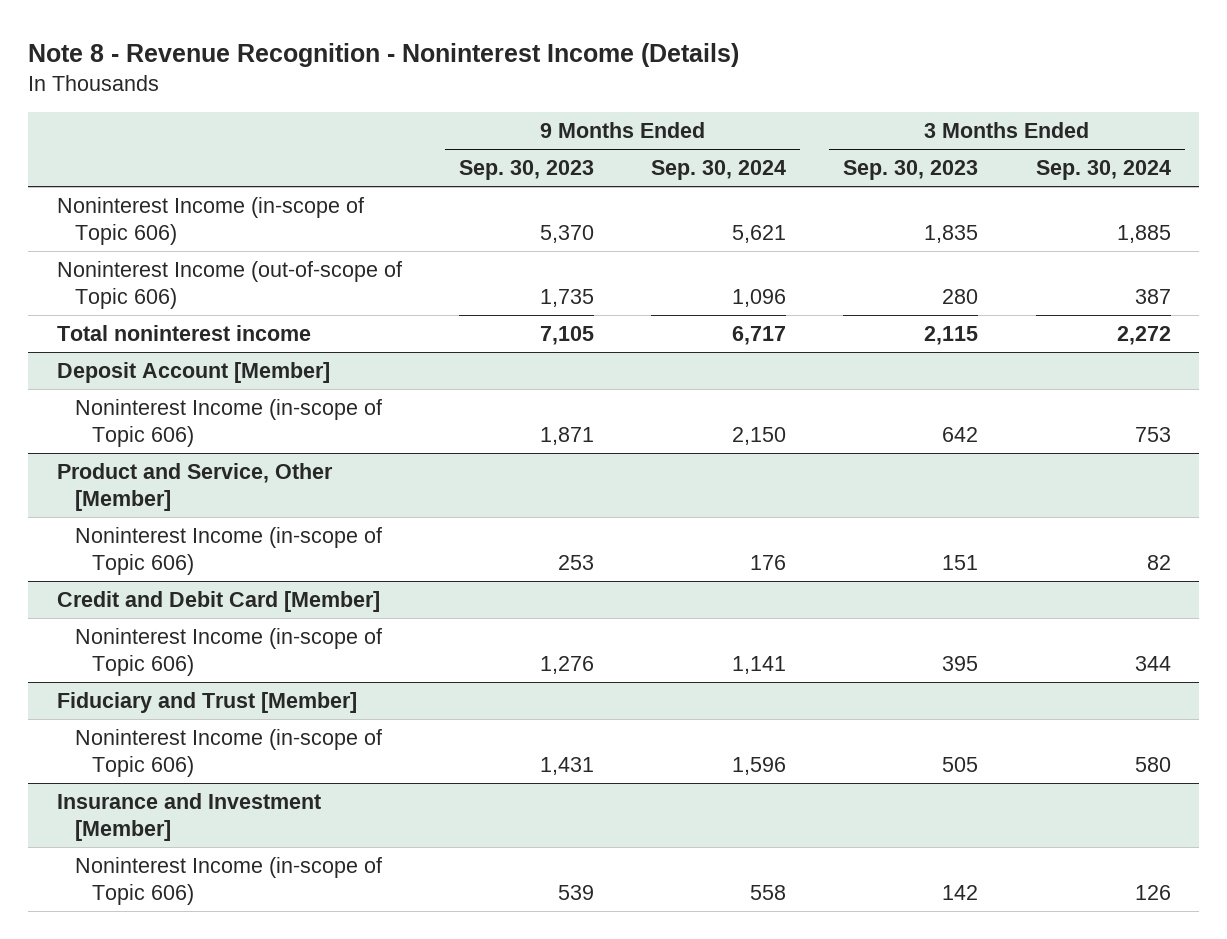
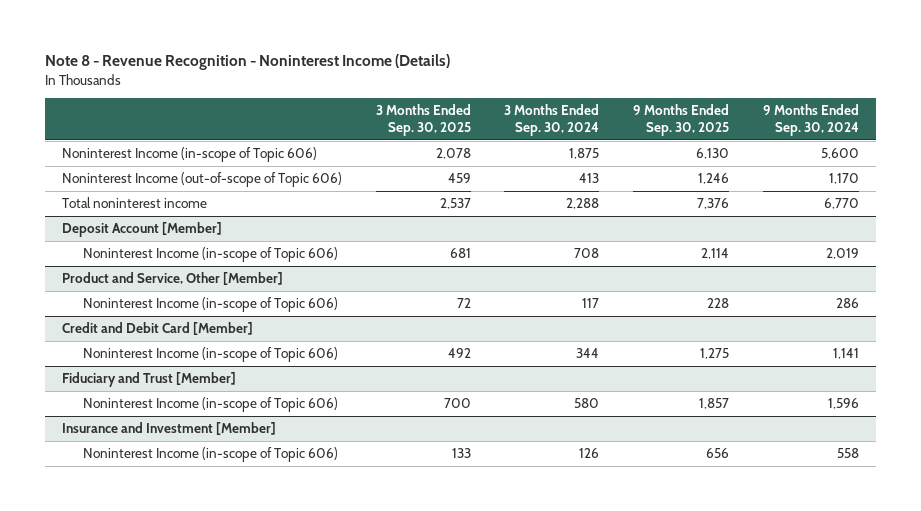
[458,160,594,181] Sep. 30, 2023 -> none
[843,160,979,181] Sep. 30, 2023 -> none
none -> [375,104,471,137] 3 Months Ended Sep. 30, 2025
none -> [633,104,730,137] 9 Months Ended Sep. 30, 2025
[732,225,787,244] 5,621 -> [820,148,859,160] 5,600
[1116,225,1171,244] 1,885 -> [569,148,600,160] 1,875
[732,289,787,308] 1,096 -> [828,173,859,185] 1,170
[1134,289,1171,305] 387 -> [579,173,600,184] 413
[732,325,787,345] 6,717 -> [823,198,859,210] 6,770
[1116,325,1171,345] 2,272 -> [566,198,600,210] 2,288
[732,427,787,446] 2,150 -> [825,248,859,260] 2,019
[1134,427,1171,443] 753 -> [574,248,600,259] 708
[750,555,787,571] 176 -> [835,298,859,309] 286
[1146,555,1171,571] 82 -> [582,298,600,309] 117

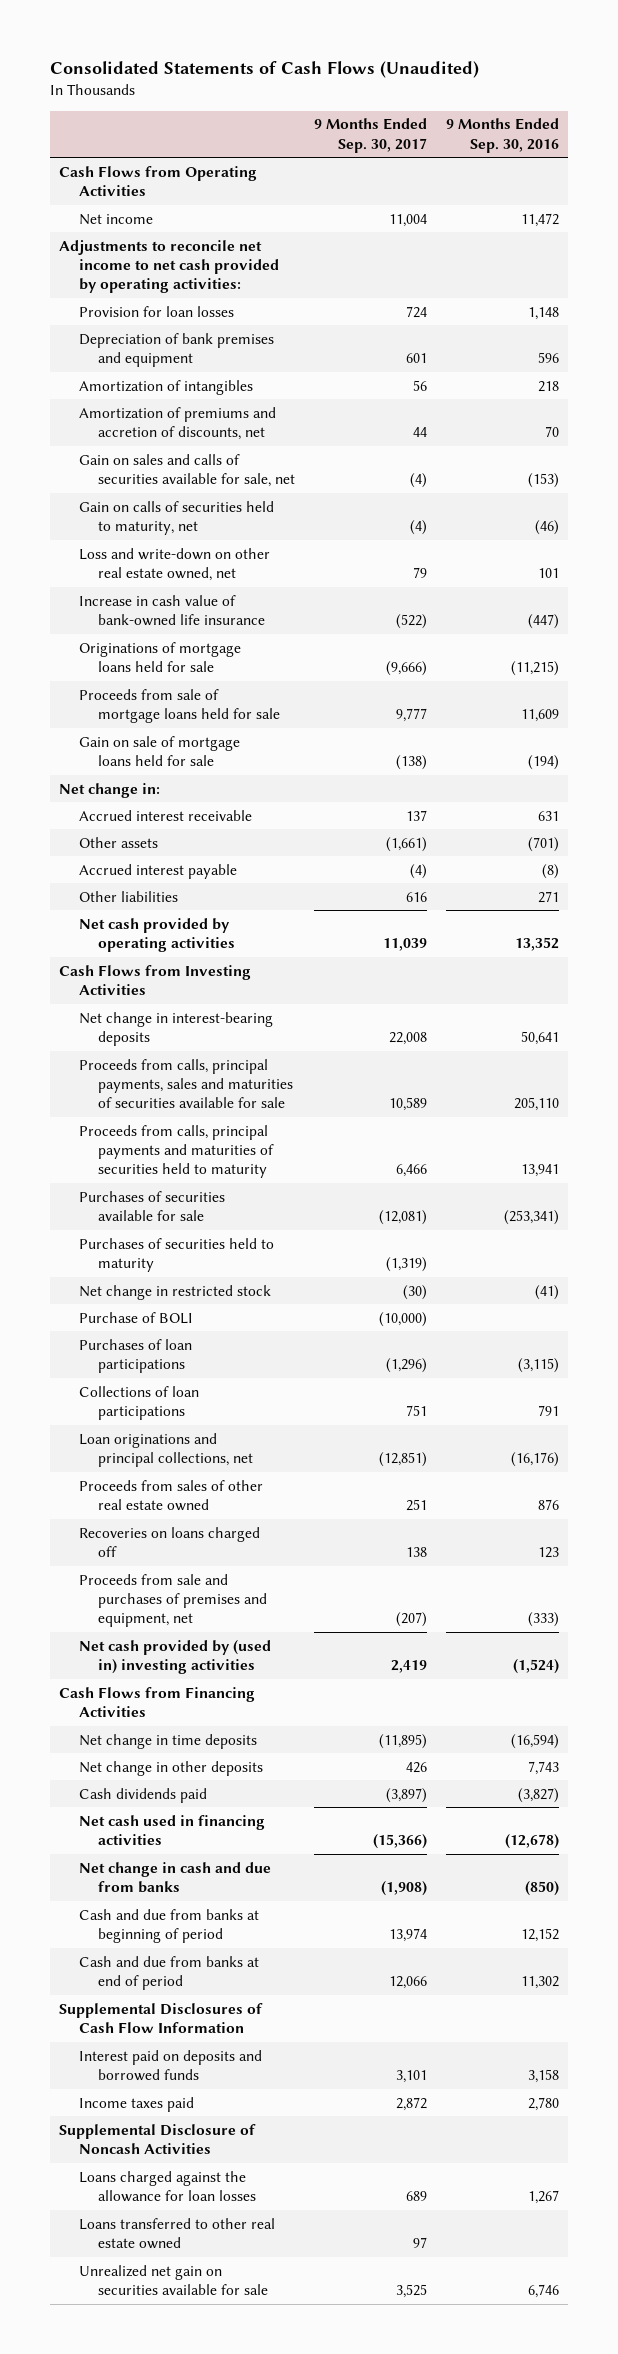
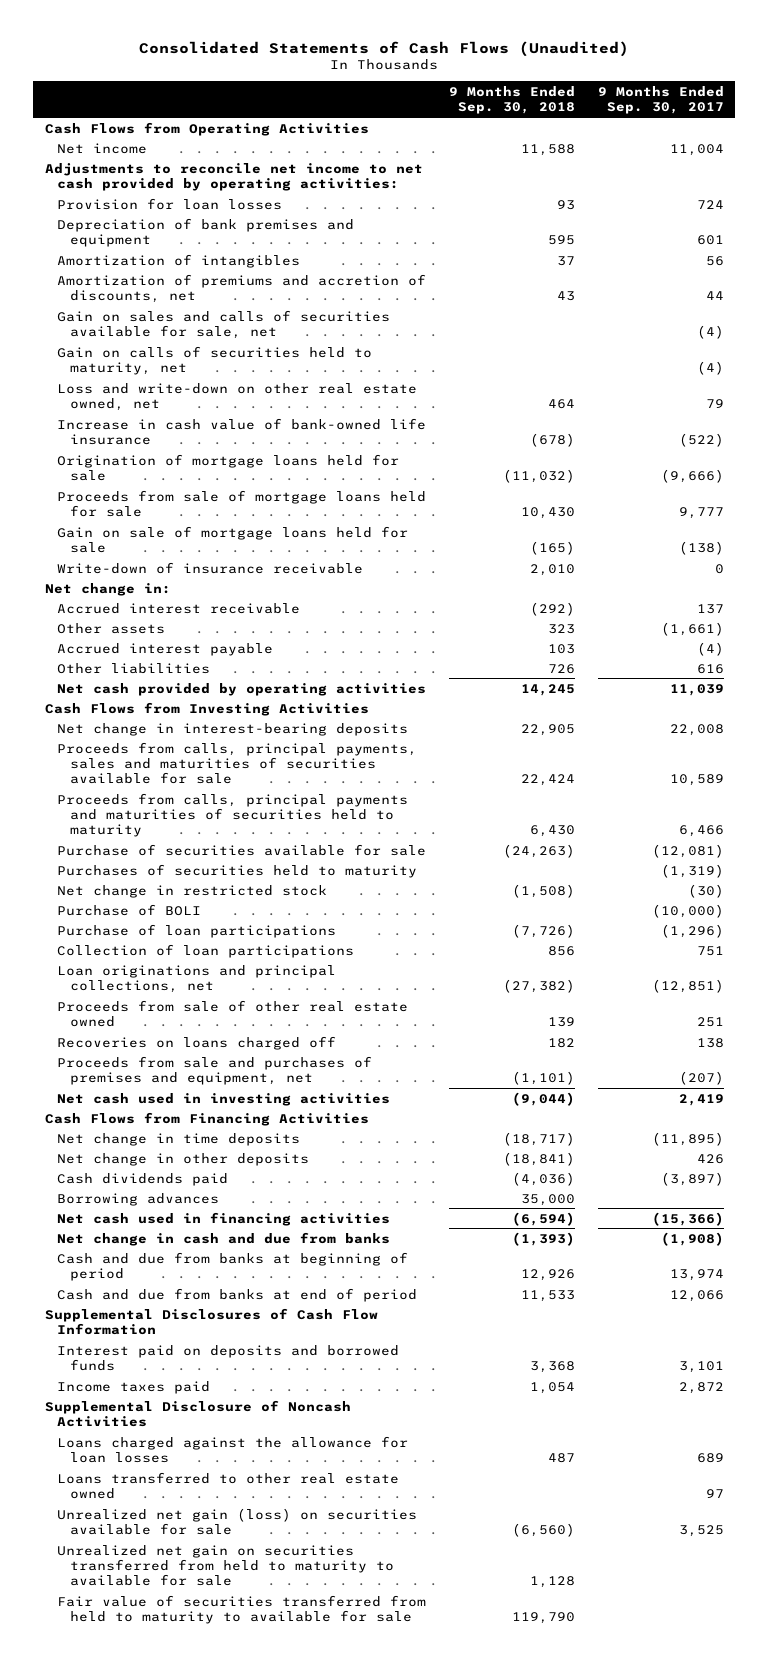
[445,118,559,153] 9 Months Ended Sep. 30, 2016 -> none
none -> [449,85,576,115] 9 Months Ended Sep. 30, 2018
[78,641,241,673] Originations of mortgage loans held for sale -> [57,453,400,481] Origination of mortgage loans held for sale
none -> [57,561,364,574] Write-down of insurance receivable
[78,1190,225,1222] Purchases of securities available for sale -> [57,843,427,856] Purchase of securities available for sale
[78,1338,192,1374] Purchases of loan participations -> [57,923,337,938] Purchase of loan participations
[78,1385,199,1421] Collections of loan participations -> [57,943,355,958] Collection of loan participations
[78,1479,263,1512] Proceeds from sales of other real estate owned -> [57,999,409,1027] Proceeds from sale of other real estate owned
[78,1639,271,1675] Net cash provided by (used in) investing activities -> [57,1092,391,1106] Net cash used in investing activities
none -> [57,1192,220,1206] Borrowing advances
[78,2264,268,2296] Unrealized net gain on securities available for sale -> [57,1507,418,1535] Unrealized net gain (loss) on securities available for sale
none -> [57,1544,395,1587] Unrealized net gain on securities transferred from held to maturity to available for sale
none -> [57,1594,427,1624] Fair value of securities transferred from held to maturity to available for sale

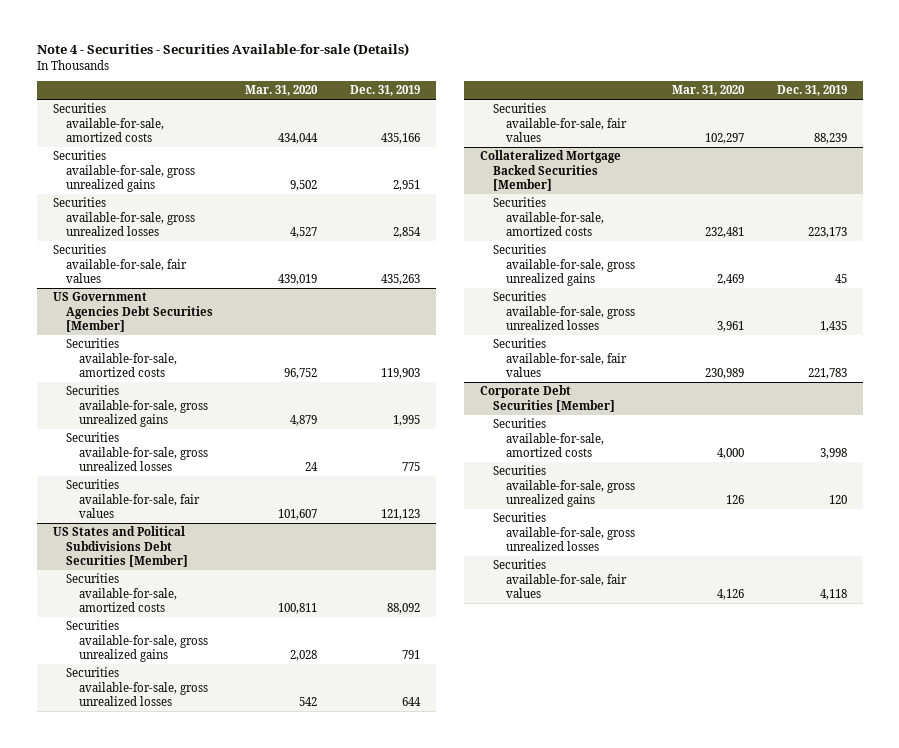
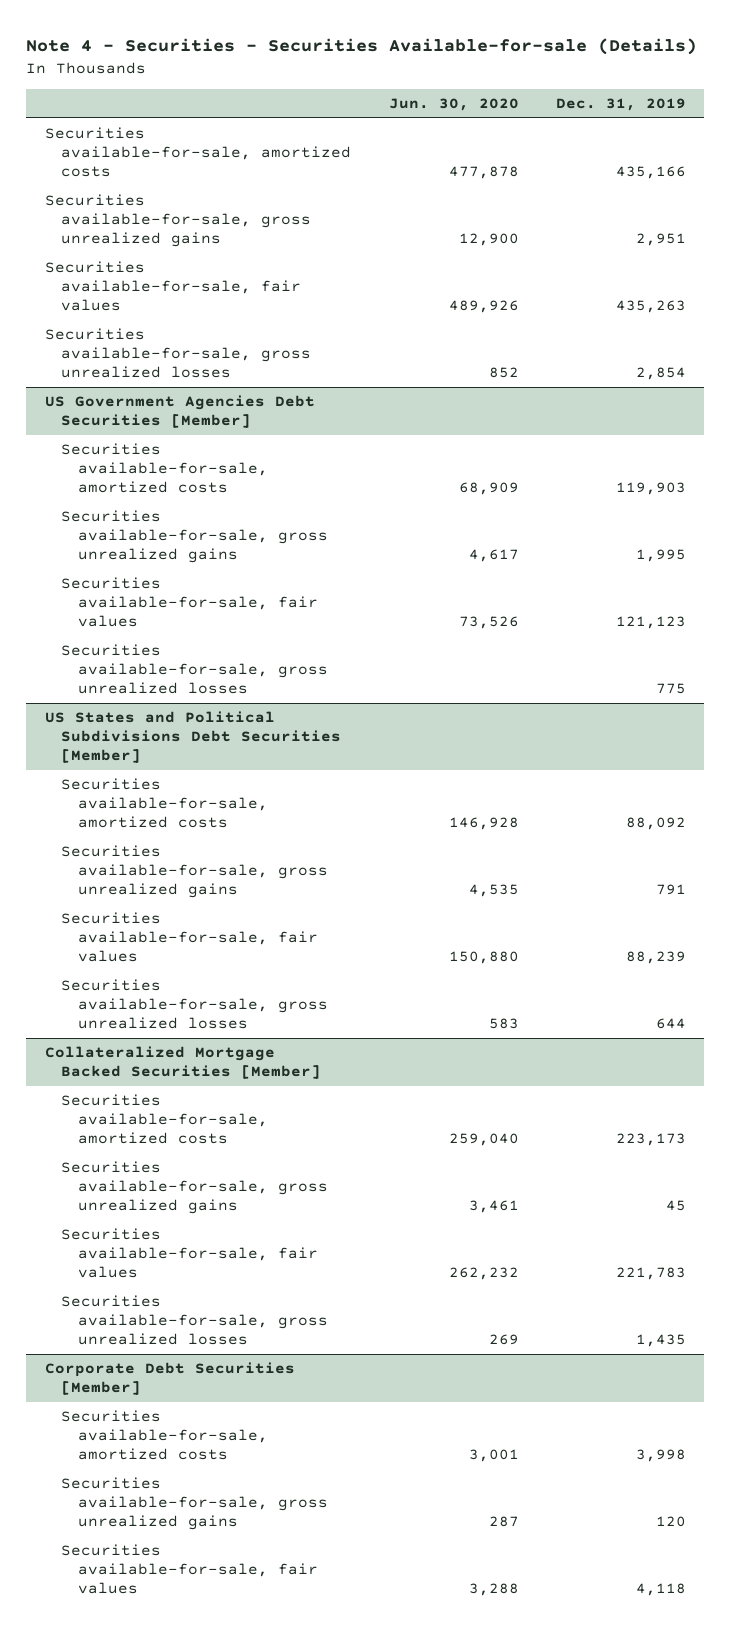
[245,85,319,97] Mar. 31, 2020 -> none
none -> [388,98,519,112] Jun. 30, 2020
[52,197,196,237] Securities available-for-sale, gross unrealized losses -> [44,328,312,379] Securities available-for-sale, gross unrealized losses
[66,432,209,472] Securities available-for-sale, gross unrealized losses -> [61,644,329,695] Securities available-for-sale, gross unrealized losses
[66,667,209,707] Securities available-for-sale, gross unrealized losses -> [61,979,329,1030] Securities available-for-sale, gross unrealized losses
[493,291,636,331] Securities available-for-sale, gross unrealized losses -> [61,1295,329,1346] Securities available-for-sale, gross unrealized losses
[493,512,636,552] Securities available-for-sale, gross unrealized losses -> none

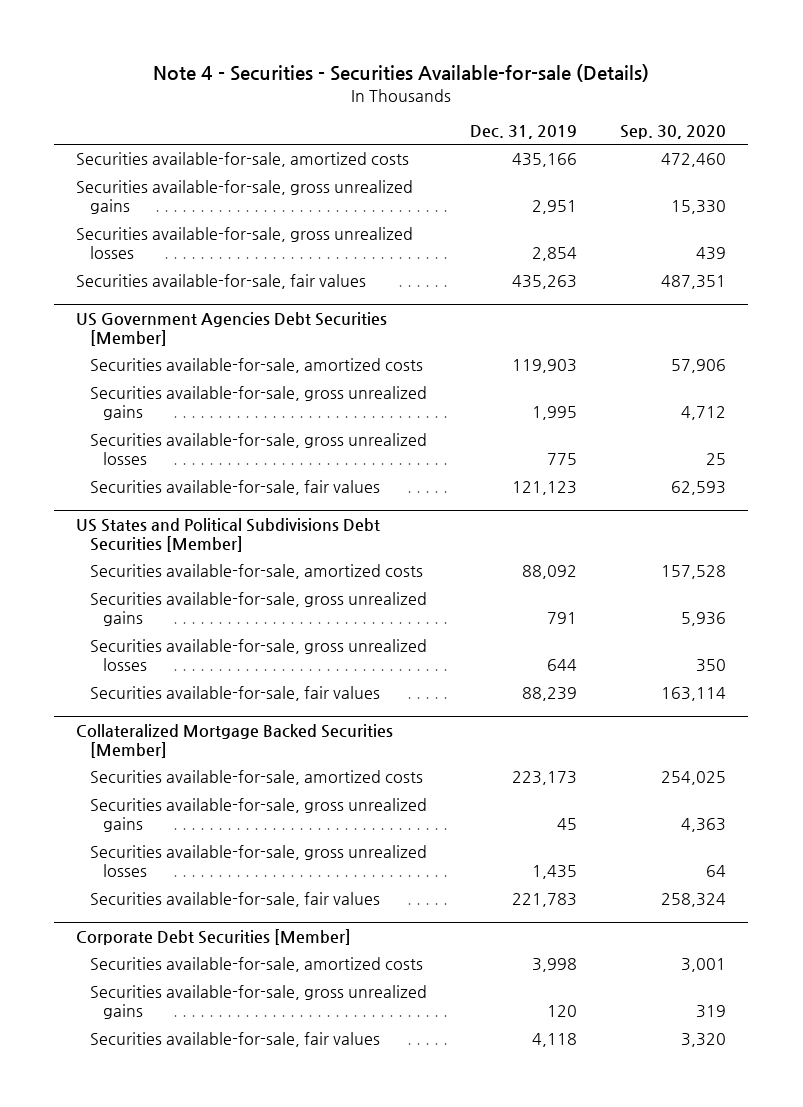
[388,98,519,112] Jun. 30, 2020 -> none
none -> [620,125,727,140] Sep. 30, 2020
[44,261,302,312] Securities available-for-sale, fair values -> [76,274,367,290] Securities available-for-sale, fair values
[61,577,319,628] Securities available-for-sale, fair values -> [89,480,380,496] Securities available-for-sale, fair values
[61,912,319,963] Securities available-for-sale, fair values -> [89,686,380,702] Securities available-for-sale, fair values
[61,1228,319,1279] Securities available-for-sale, fair values -> [89,892,380,908] Securities available-for-sale, fair values

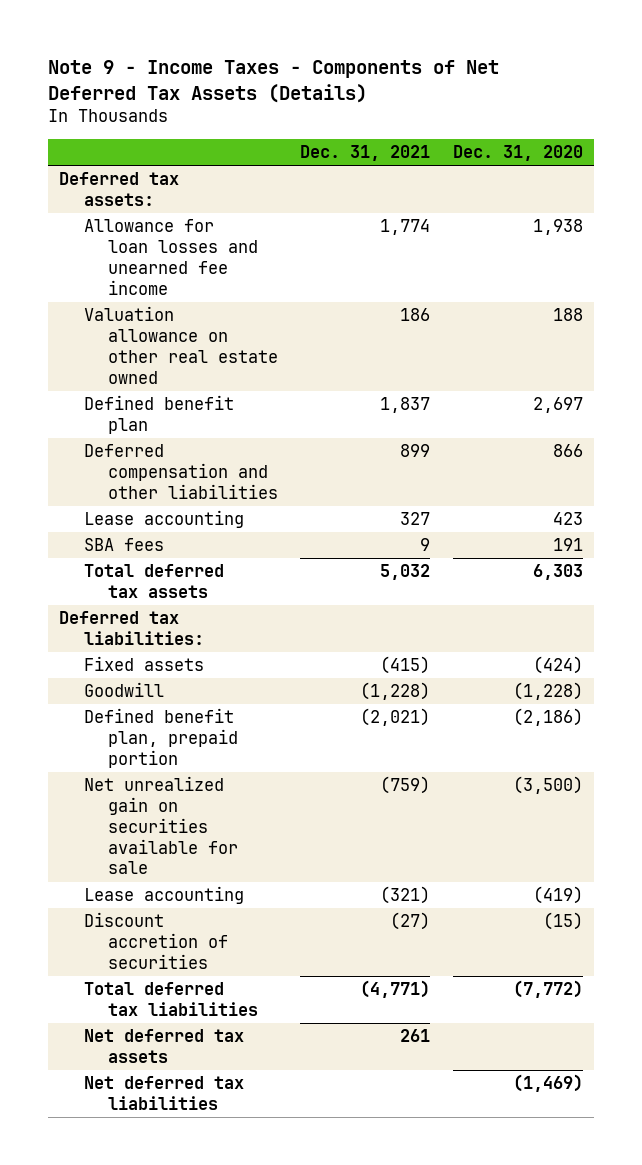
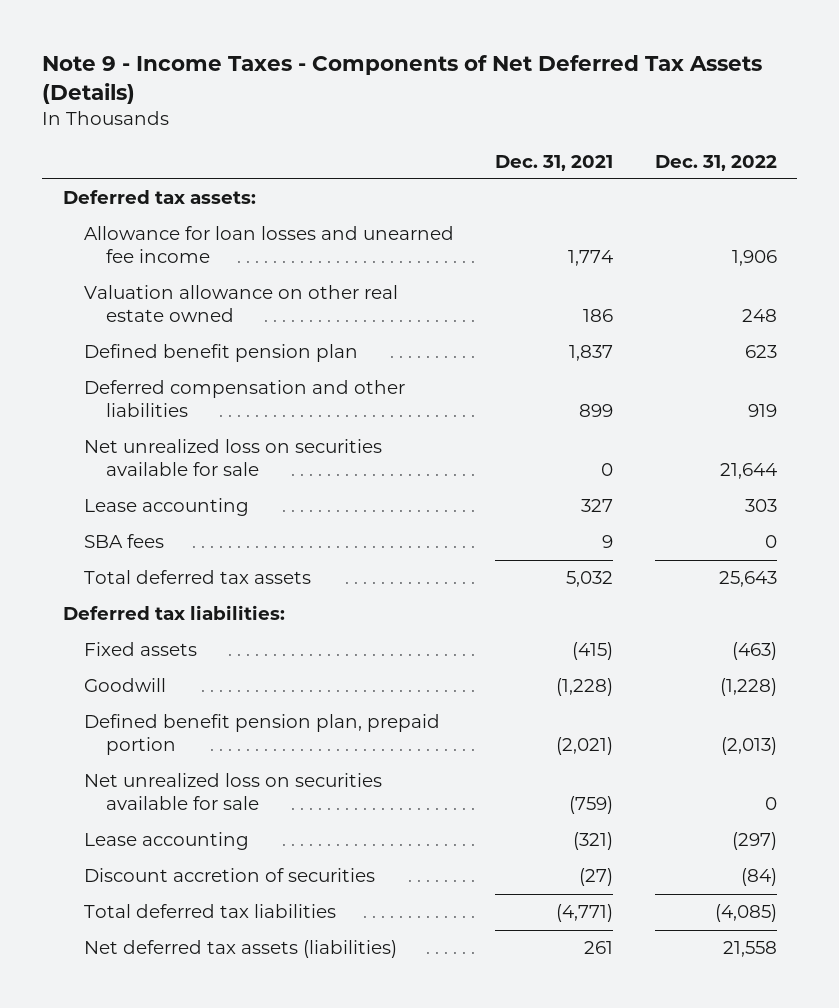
[452,145,583,162] Dec. 31, 2020 -> none
none -> [654,154,777,171] Dec. 31, 2022
[83,395,234,435] Defined benefit plan -> [84,344,359,363] Defined benefit pension plan
none -> [84,439,383,477] Net unrealized loss on securities available for sale
[83,708,239,768] Defined benefit plan, prepaid portion -> [84,714,441,756] Defined benefit pension plan, prepaid portion
[83,776,239,875] Net unrealized gain on securities available for sale -> [84,773,383,811] Net unrealized loss on securities available for sale
[83,1076,244,1111] Net deferred tax liabilities -> none
[83,1029,244,1064] Net deferred tax assets -> [84,940,398,959] Net deferred tax assets (liabilities)

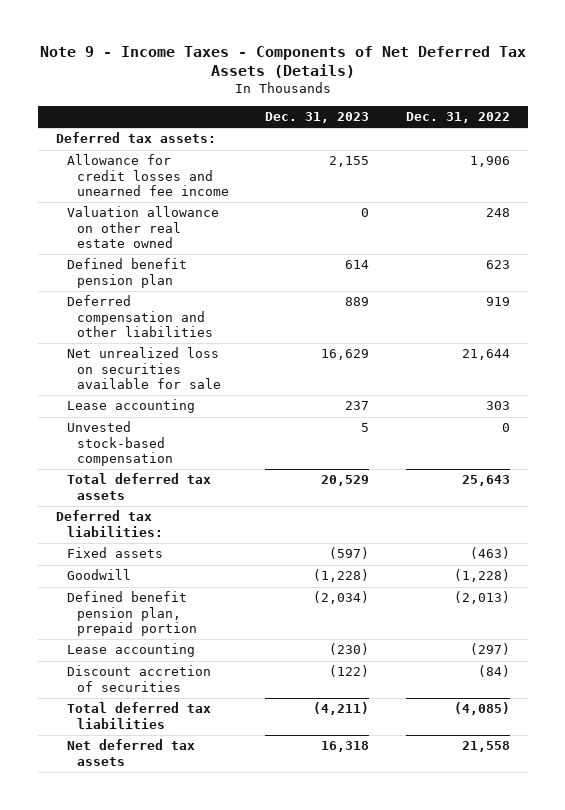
[495,154,614,171] Dec. 31, 2021 -> none
none -> [265,112,370,124] Dec. 31, 2023
[84,226,455,264] Allowance for loan losses and unearned fee income -> [66,154,230,197] Allowance for credit losses and unearned fee income
[84,534,165,549] SBA fees -> [66,421,174,467] Unvested stock-based compensation
[84,773,383,811] Net unrealized loss on securities available for sale -> none
[84,940,398,959] Net deferred tax assets (liabilities) -> [66,739,195,766] Net deferred tax assets

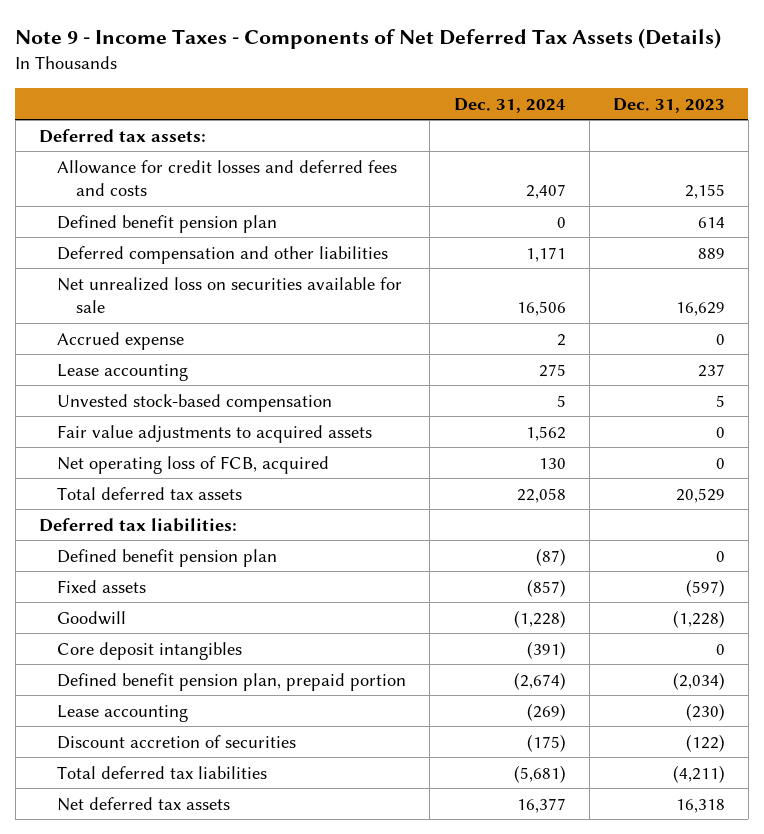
[405,112,510,124] Dec. 31, 2022 -> none
none -> [453,97,566,113] Dec. 31, 2024
[66,206,219,249] Valuation allowance on other real estate owned -> none
[66,154,230,197] Allowance for credit losses and unearned fee income -> [57,159,398,196] Allowance for credit losses and deferred fees and costs
none -> [57,331,185,350] Accrued expense
none -> [57,424,373,443] Fair value adjustments to acquired assets
none -> [57,455,330,474] Net operating loss of FCB, acquired
none -> [57,548,278,567] Defined benefit pension plan
none -> [57,641,243,660] Core deposit intangibles

